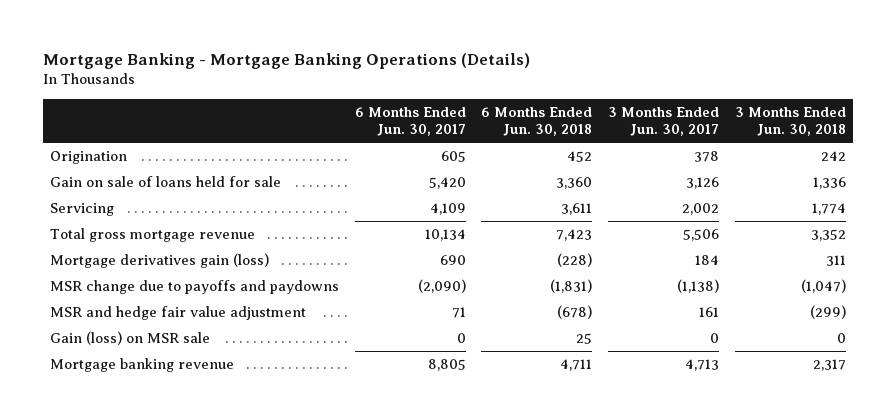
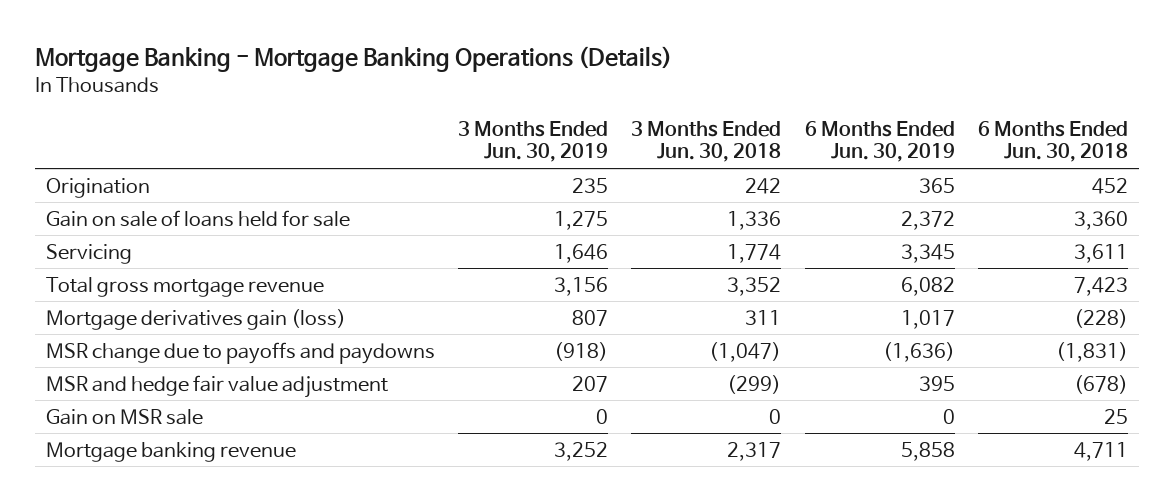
[354,106,466,136] 6 Months Ended Jun. 30, 2017 -> none
[608,106,720,136] 3 Months Ended Jun. 30, 2017 -> none
none -> [458,120,609,163] 3 Months Ended Jun. 30, 2019
none -> [804,120,955,163] 6 Months Ended Jun. 30, 2019
[50,331,211,346] Gain (loss) on MSR sale -> [46,408,204,425] Gain on MSR sale

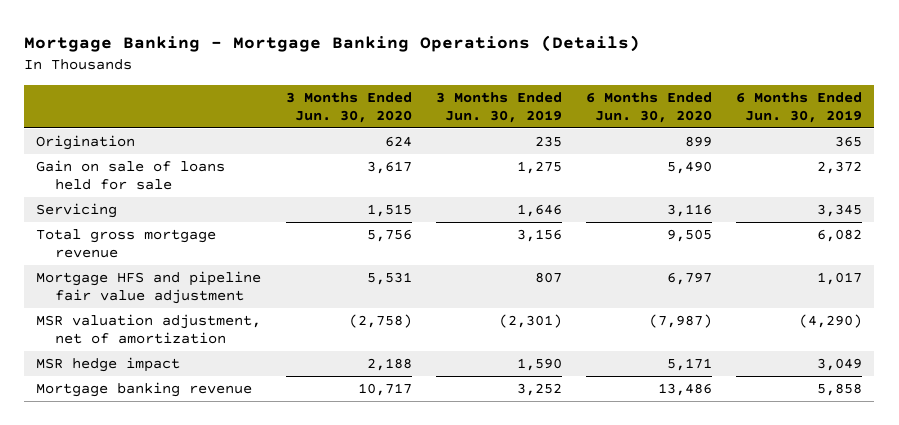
[631,120,782,163] 3 Months Ended Jun. 30, 2018 -> none
[977,120,1128,163] 6 Months Ended Jun. 30, 2018 -> none
none -> [285,91,412,123] 3 Months Ended Jun. 30, 2020
none -> [586,91,713,123] 6 Months Ended Jun. 30, 2020
[46,308,347,330] Mortgage derivatives gain (loss) -> none
[46,341,436,364] MSR change due to payoffs and paydowns -> none
[46,408,204,425] Gain on MSR sale -> none
[46,374,389,398] MSR and hedge fair value adjustment -> [36,270,262,304] Mortgage HFS and pipeline fair value adjustment
[572,375,609,392] 207 -> [534,271,562,283] 807
[918,375,955,391] 395 -> [817,271,863,285] 1,017
none -> [36,313,262,344] MSR valuation adjustment, net of amortization
none -> [36,356,181,372] MSR hedge impact

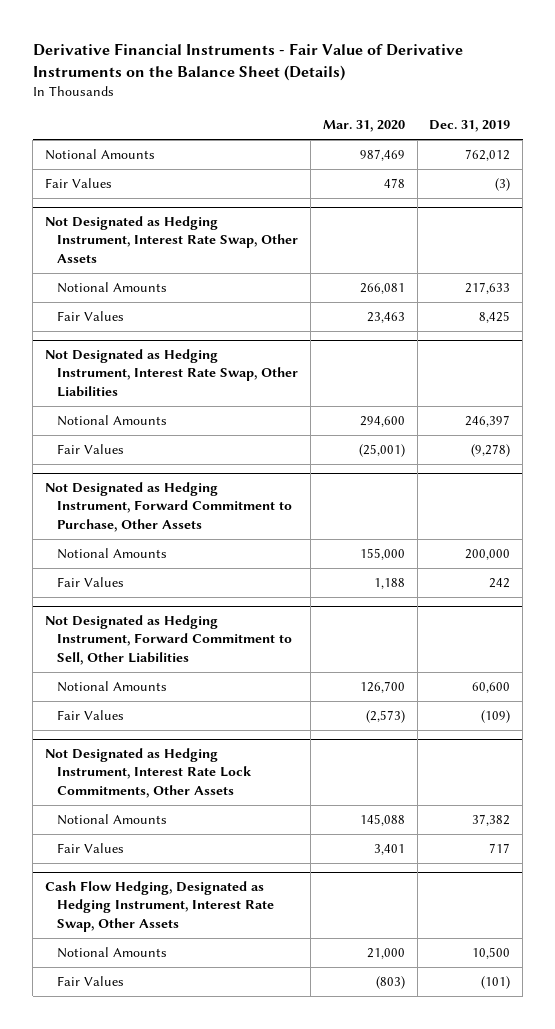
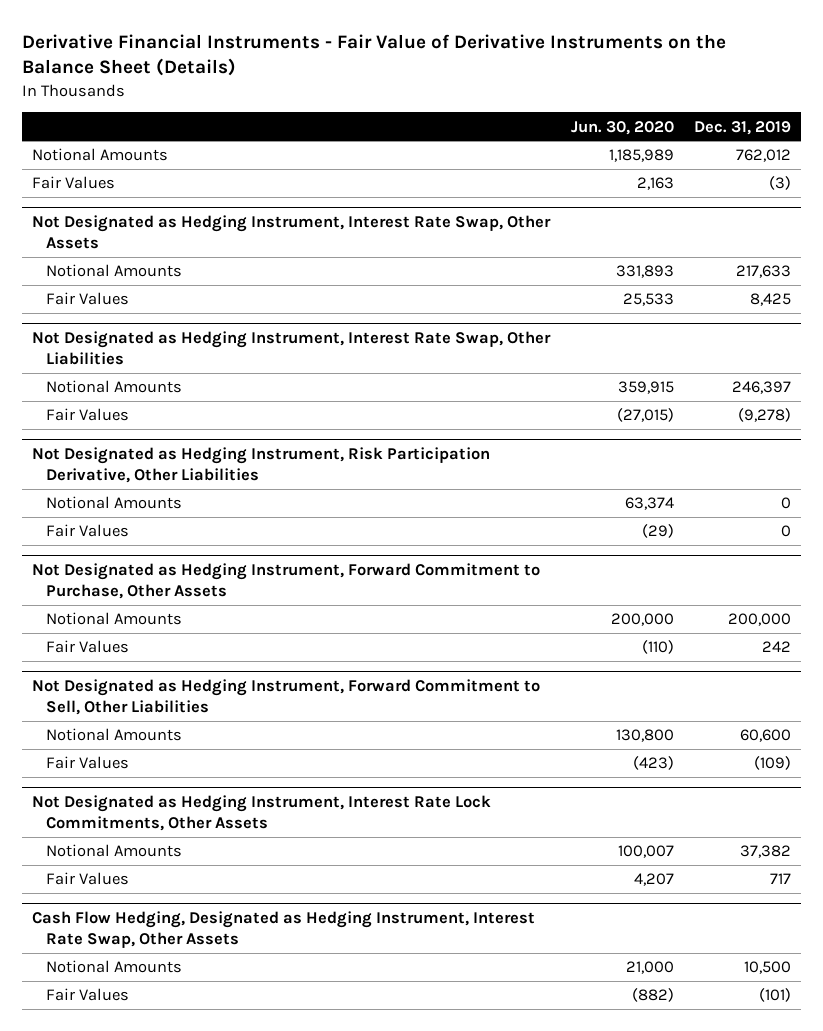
[322,119,405,132] Mar. 31, 2020 -> none
none -> [570,120,674,135] Jun. 30, 2020
none -> [32,446,491,484] Not Designated as Hedging Instrument, Risk Participation Derivative, Other Liabilities
none -> [45,496,182,510] Notional Amounts
none -> [45,524,129,538] Fair Values

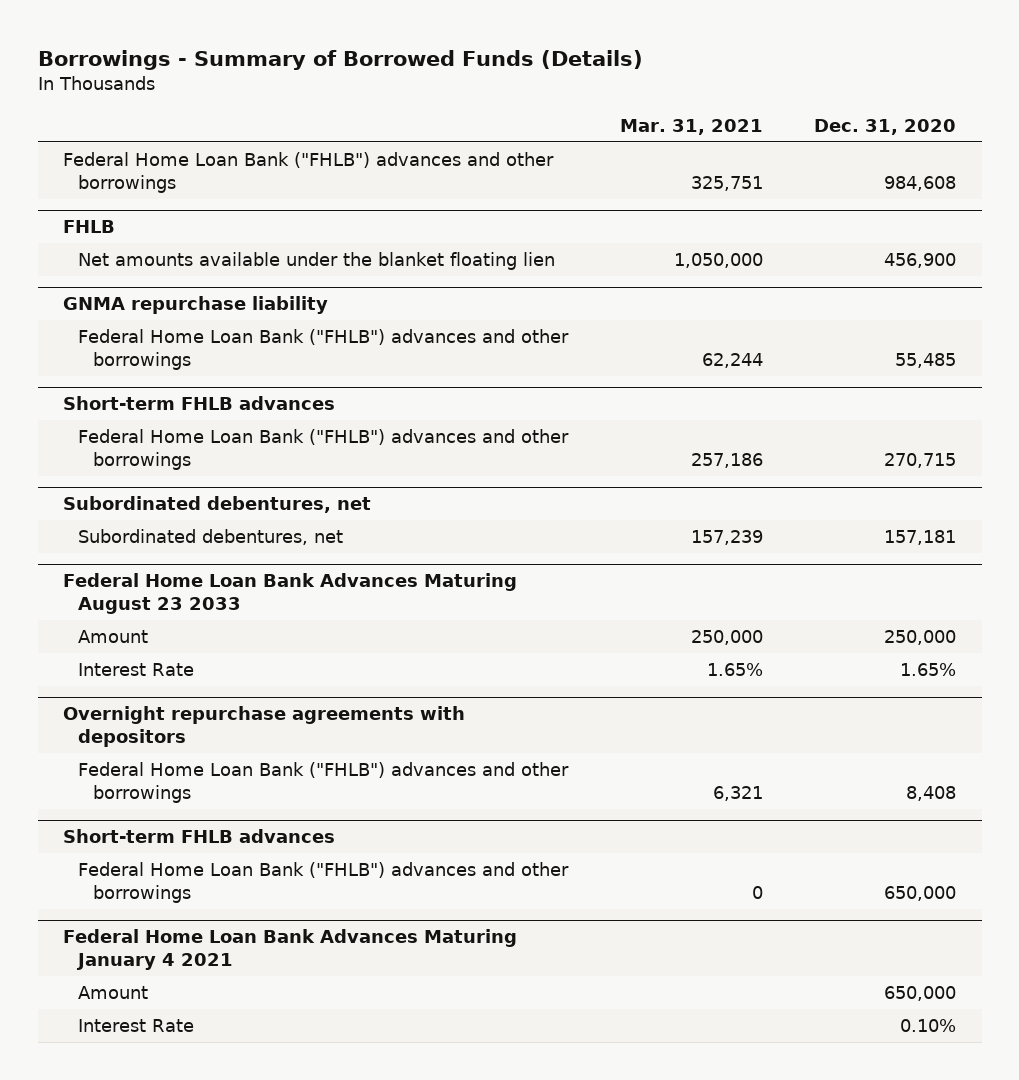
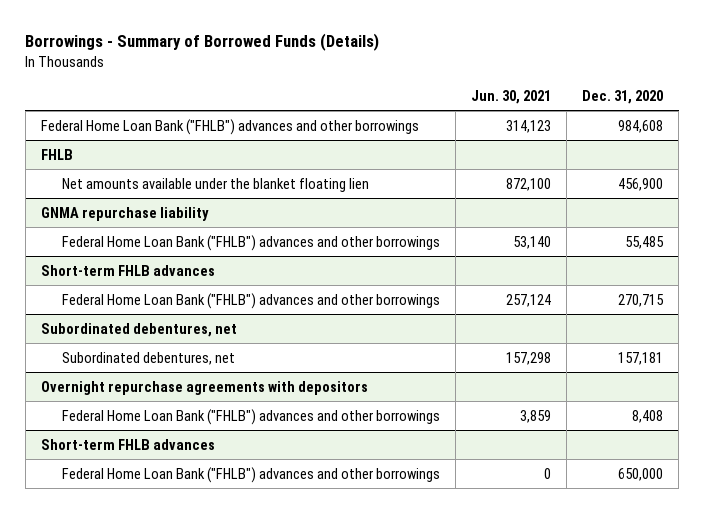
[619,118,763,135] Mar. 31, 2021 -> none
none -> [471,89,552,104] Jun. 30, 2021
[63,573,518,614] Federal Home Loan Bank Advances Maturing August 23 2033 -> none
[78,630,149,644] Amount -> none
[78,663,195,677] Interest Rate -> none
[63,929,518,970] Federal Home Loan Bank Advances Maturing January 4 2021 -> none
[78,986,149,1000] Amount -> none
[78,1019,195,1033] Interest Rate -> none

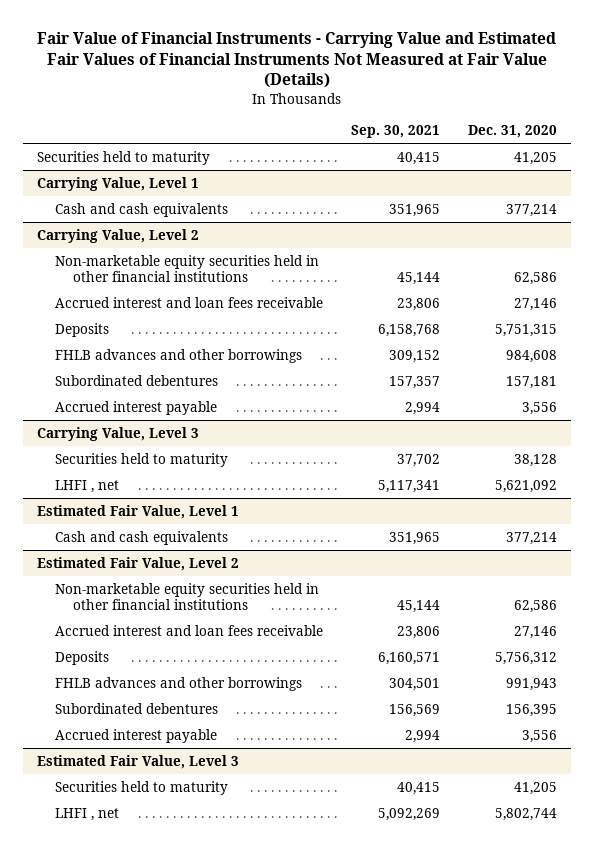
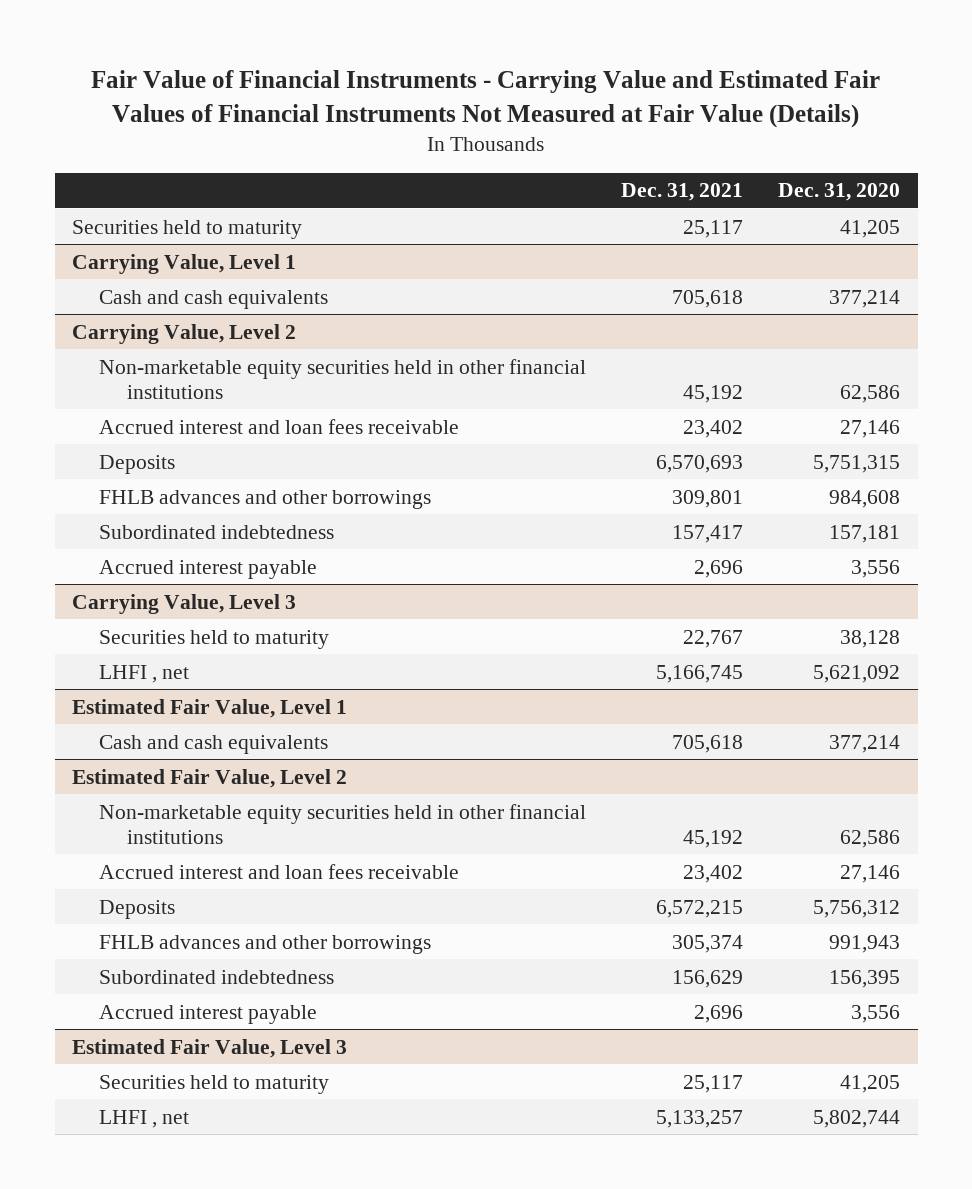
[351,124,441,138] Sep. 30, 2021 -> none
none -> [621,183,744,202] Dec. 31, 2021
[55,374,219,386] Subordinated debentures -> [99,524,335,539] Subordinated indebtedness
[55,702,219,714] Subordinated debentures -> [99,969,335,984] Subordinated indebtedness

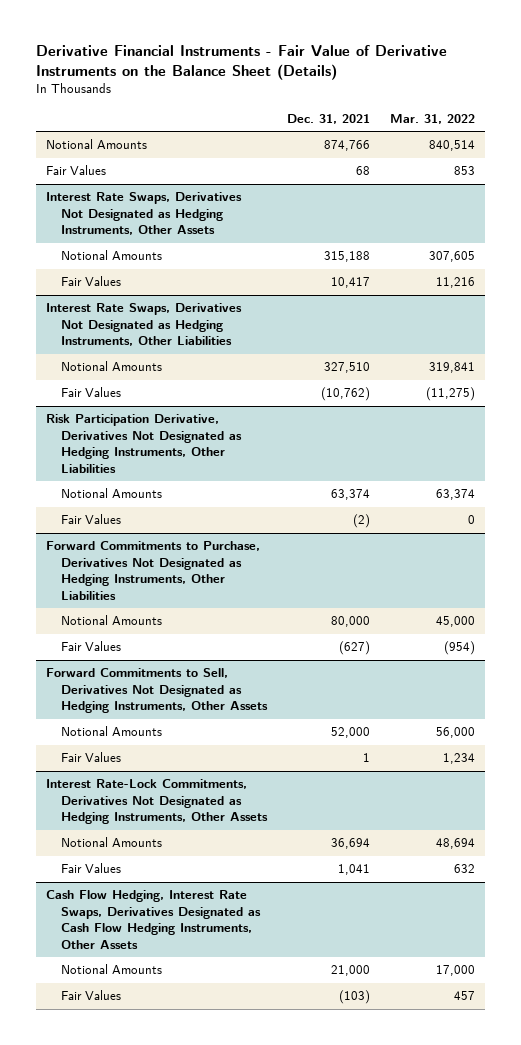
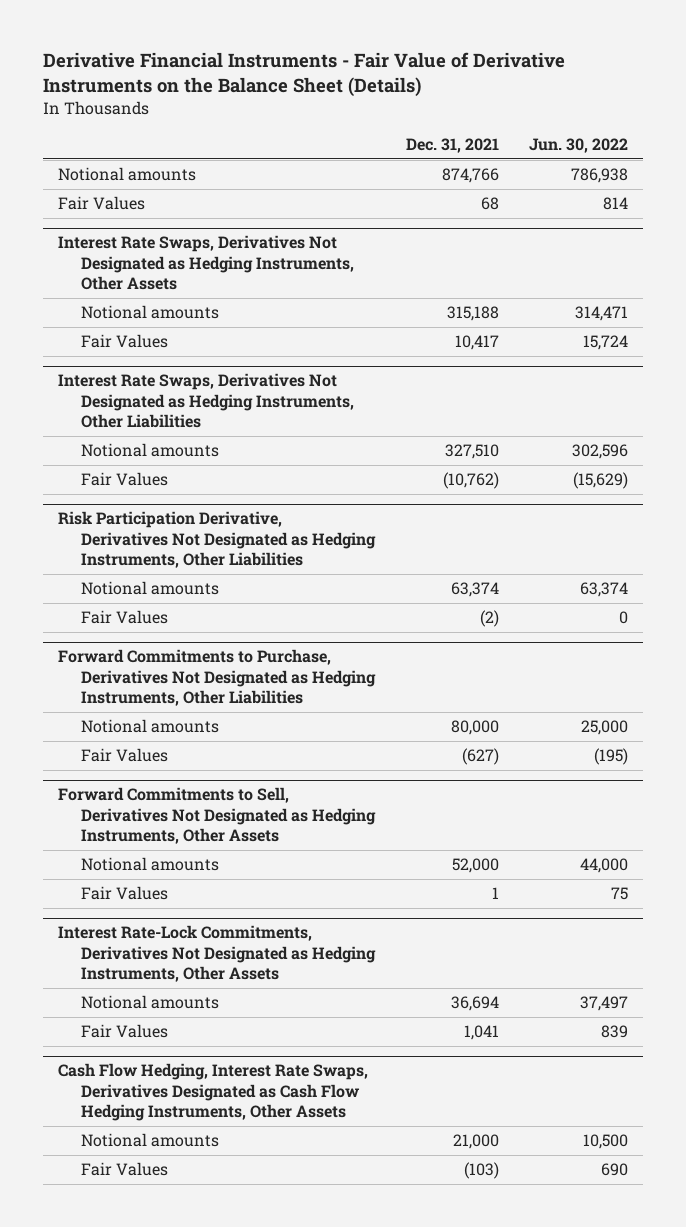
[389,113,475,124] Mar. 31, 2022 -> none
none -> [529,137,629,153] Jun. 30, 2022
[46,139,148,150] Notional Amounts -> [57,167,196,182] Notional amounts
[61,250,163,261] Notional Amounts -> [81,305,220,320] Notional amounts
[61,361,163,372] Notional Amounts -> [81,443,220,458] Notional amounts
[61,488,163,499] Notional Amounts -> [81,581,220,596] Notional amounts
[61,615,163,626] Notional Amounts -> [81,719,220,734] Notional amounts
[61,726,163,737] Notional Amounts -> [81,857,220,872] Notional amounts
[61,837,163,848] Notional Amounts -> [81,995,220,1010] Notional amounts
[61,964,163,975] Notional Amounts -> [81,1133,220,1148] Notional amounts

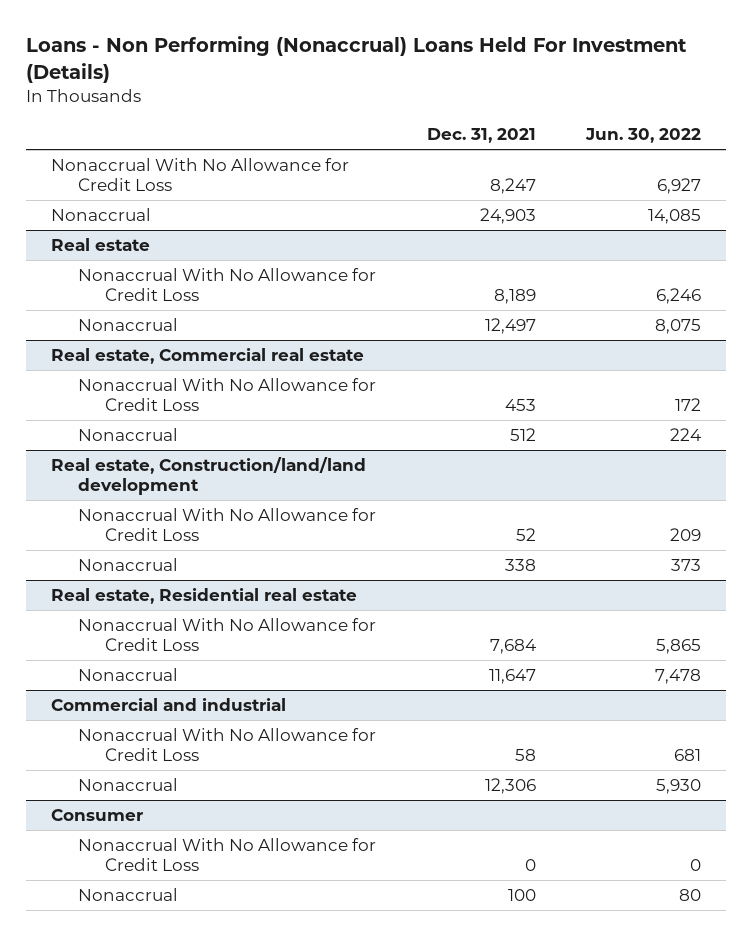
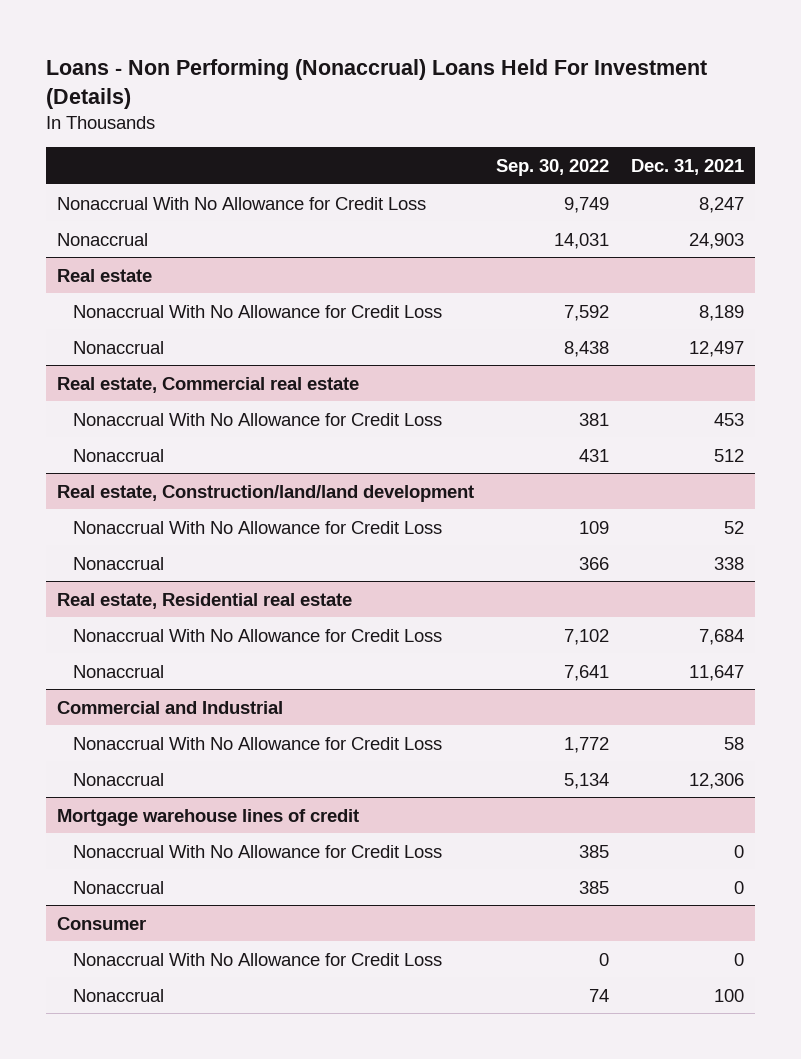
[584,128,701,144] Jun. 30, 2022 -> none
none -> [495,158,609,176] Sep. 30, 2022
[51,698,287,712] Commercial and industrial -> [56,700,283,714] Commercial and Industrial
none -> [56,808,359,826] Mortgage warehouse lines of credit
none -> [72,844,442,858] Nonaccrual With No Allowance for Credit Loss
none -> [72,880,164,894] Nonaccrual

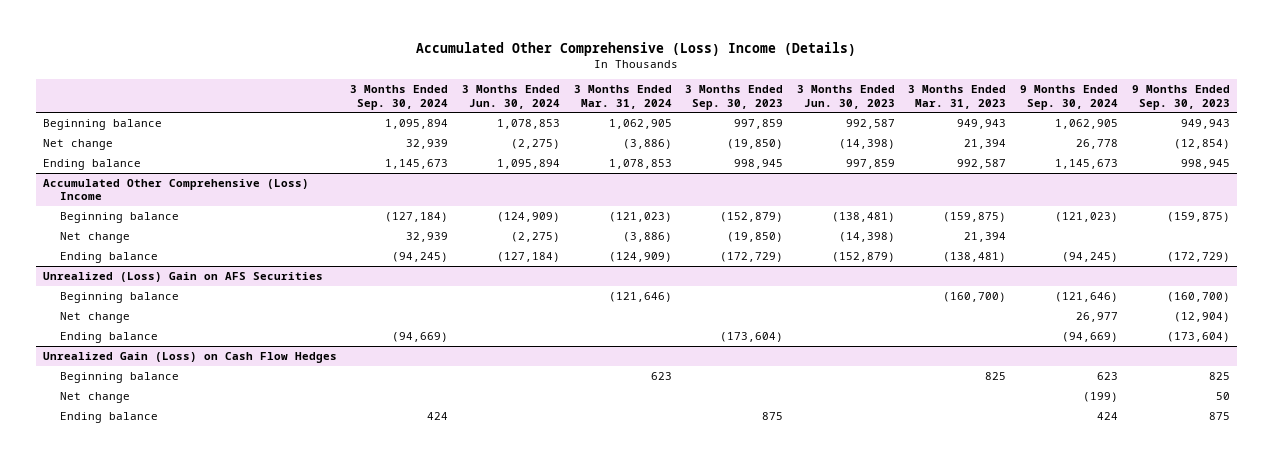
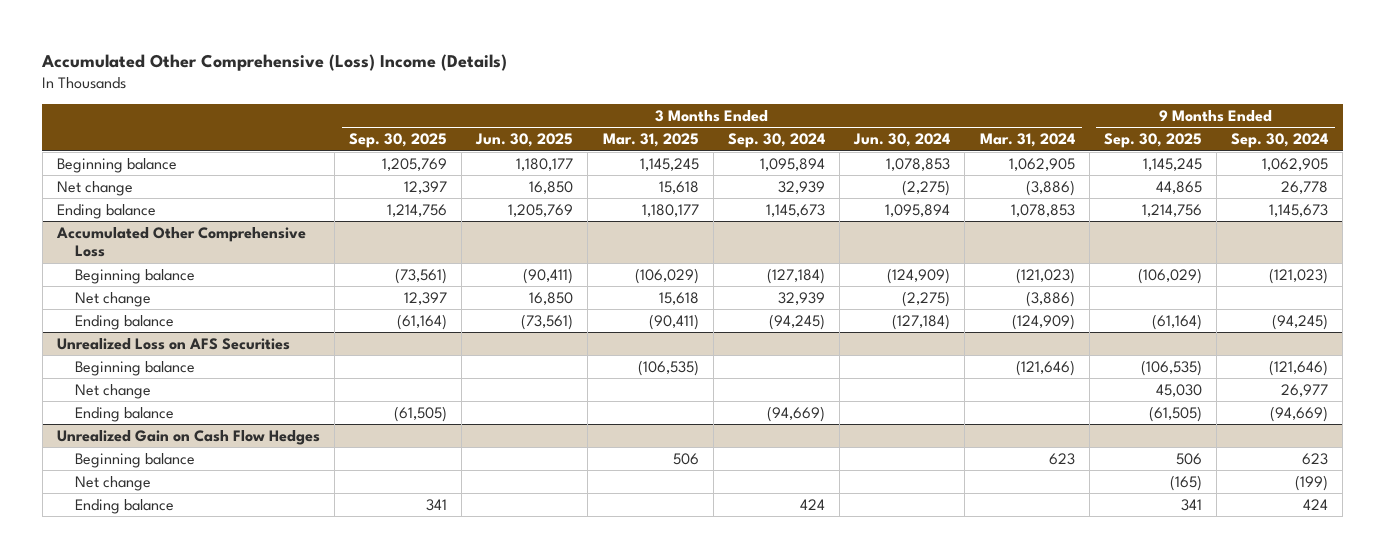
[685,85,784,110] 3 Months Ended Sep. 30, 2023 -> none
[796,85,895,109] 3 Months Ended Jun. 30, 2023 -> none
[908,85,1007,109] 3 Months Ended Mar. 31, 2023 -> none
[1131,85,1230,110] 9 Months Ended Sep. 30, 2023 -> none
none -> [349,133,448,149] Sep. 30, 2025
none -> [475,133,574,148] Jun. 30, 2025
none -> [602,133,699,148] Mar. 31, 2025
none -> [1103,133,1202,149] Sep. 30, 2025
[42,178,309,201] Accumulated Other Comprehensive (Loss) Income -> [55,226,306,258] Accumulated Other Comprehensive Loss
[42,271,323,282] Unrealized (Loss) Gain on AFS Securities -> [56,337,290,350] Unrealized Loss on AFS Securities
[42,351,337,363] Unrealized Gain (Loss) on Cash Flow Hedges -> [56,429,320,445] Unrealized Gain on Cash Flow Hedges

